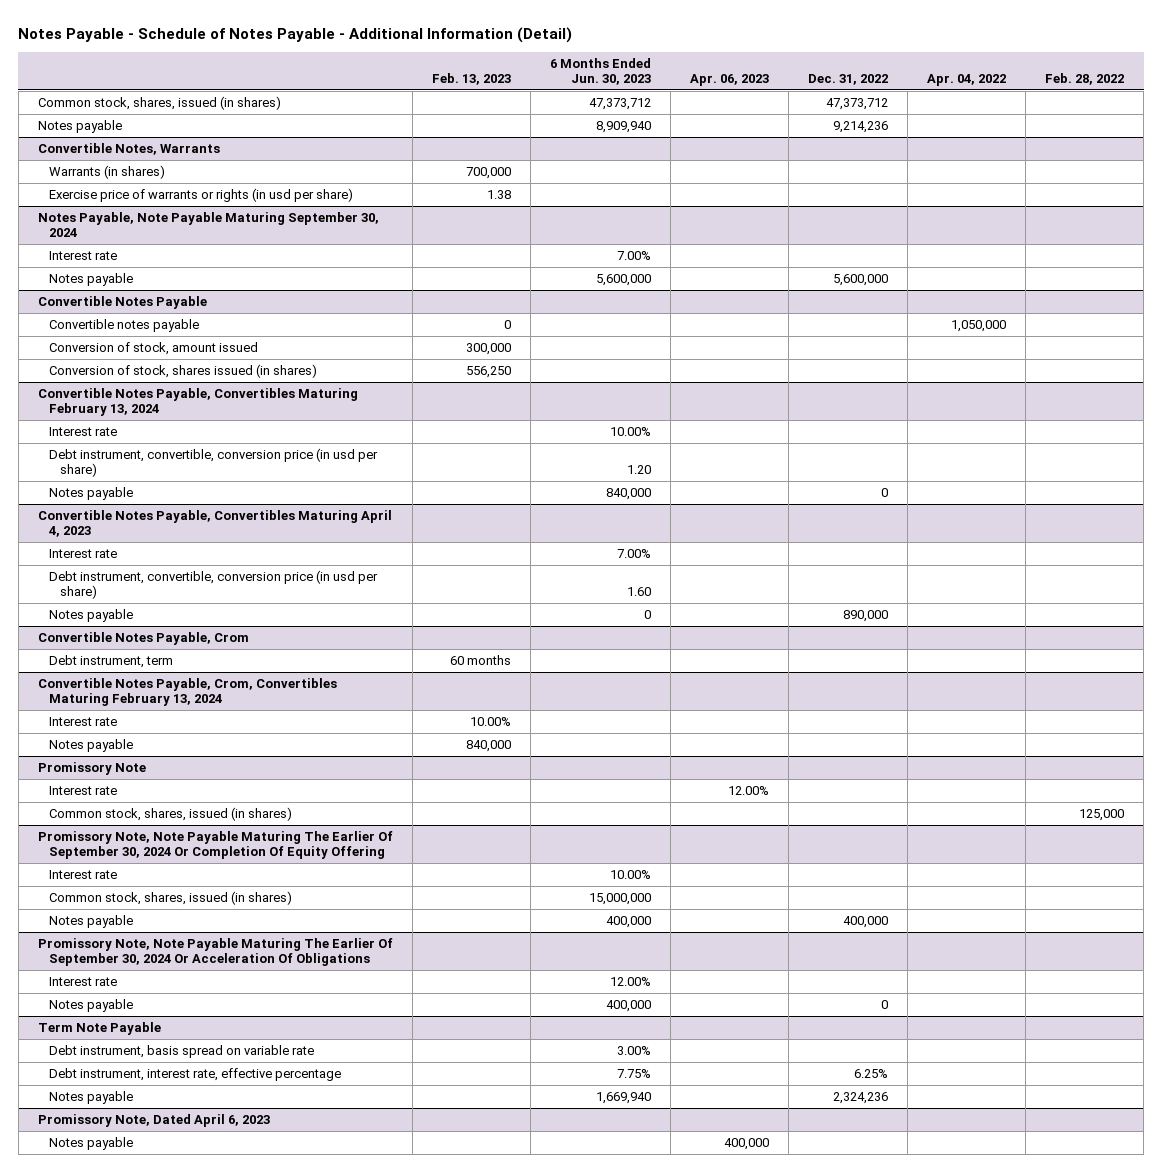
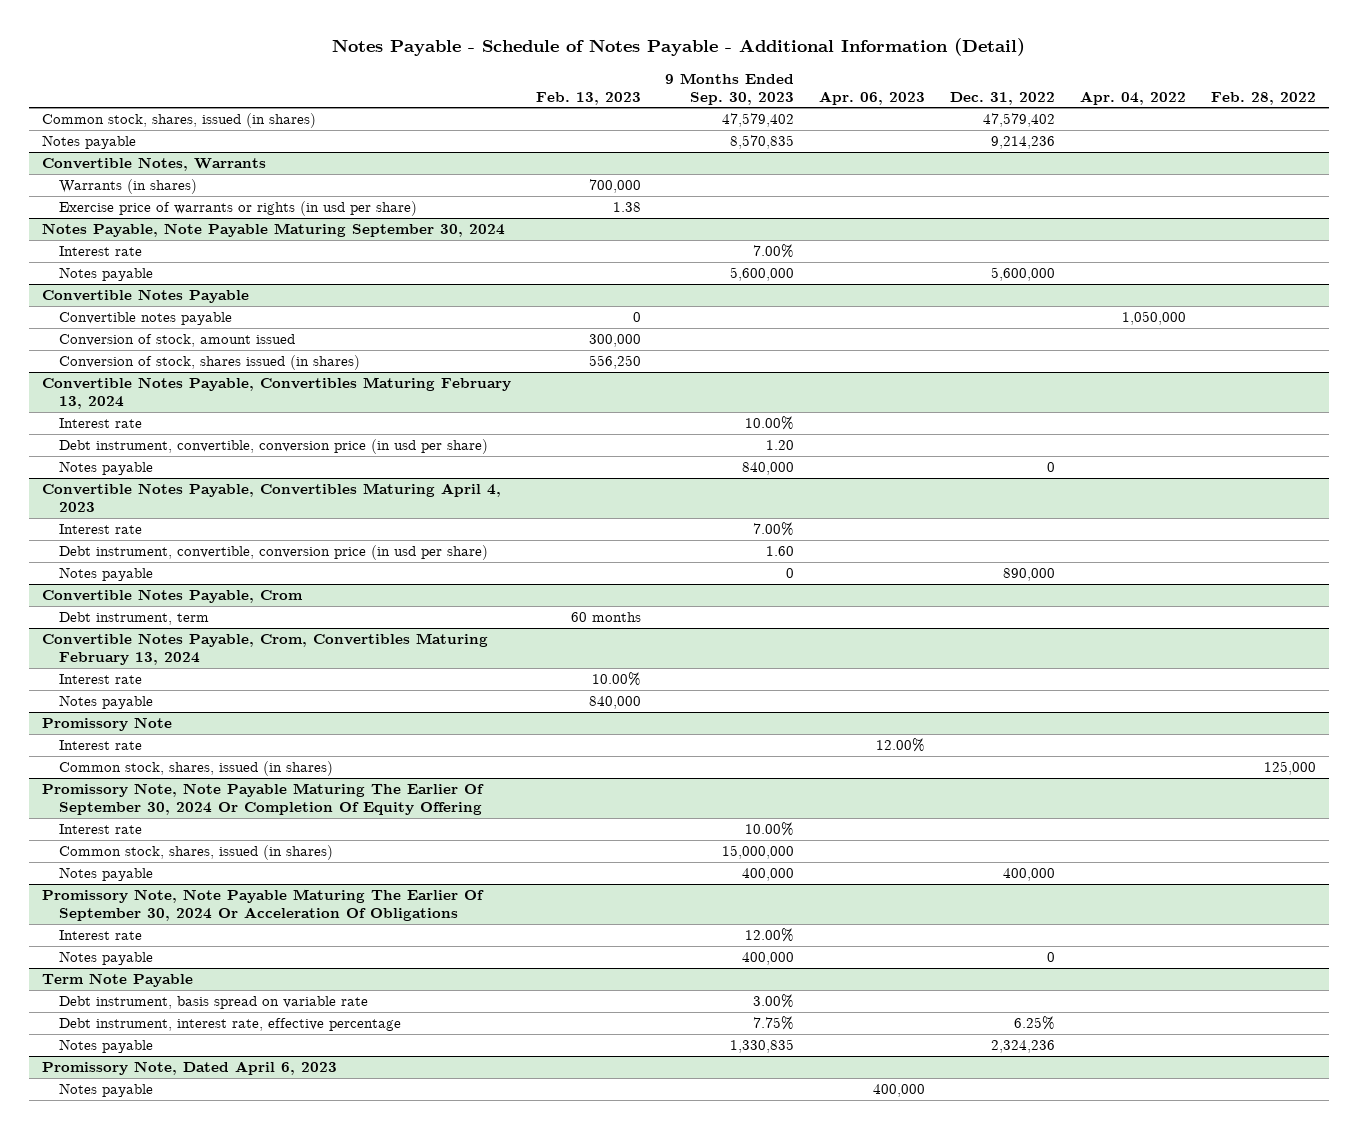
[549,57,651,86] 6 Months Ended Jun. 30, 2023 -> none
none -> [665,72,795,105] 9 Months Ended Sep. 30, 2023
[825,98,888,111] 47,373,712 -> [983,113,1056,128] 47,579,402

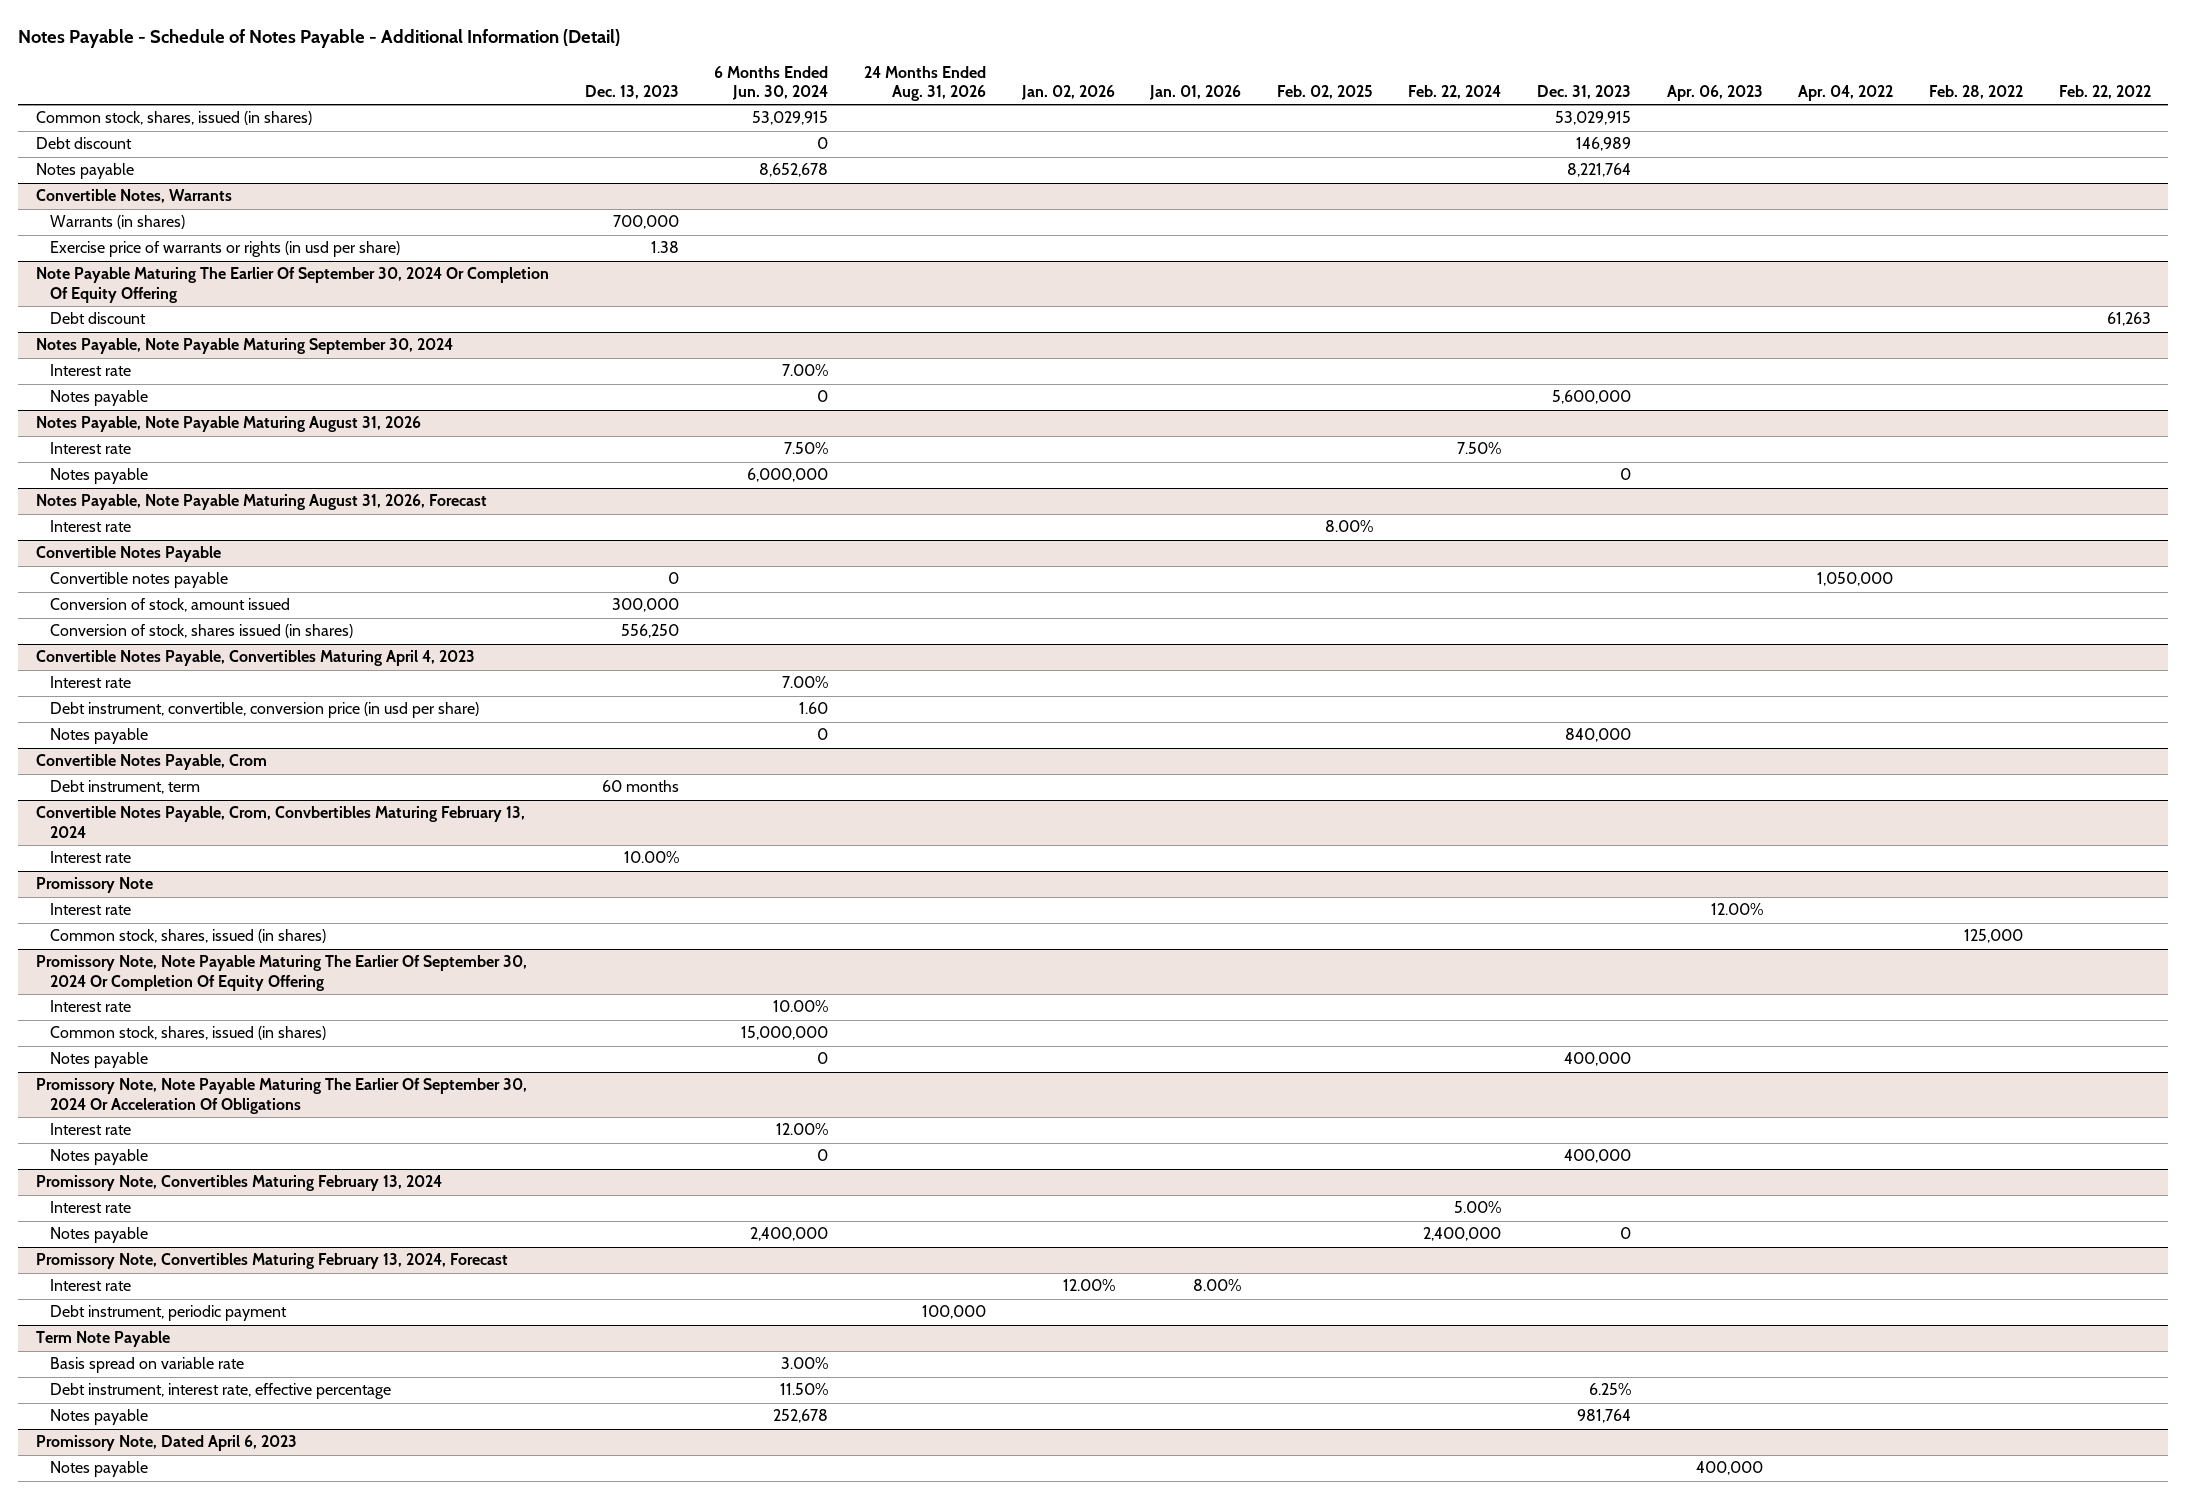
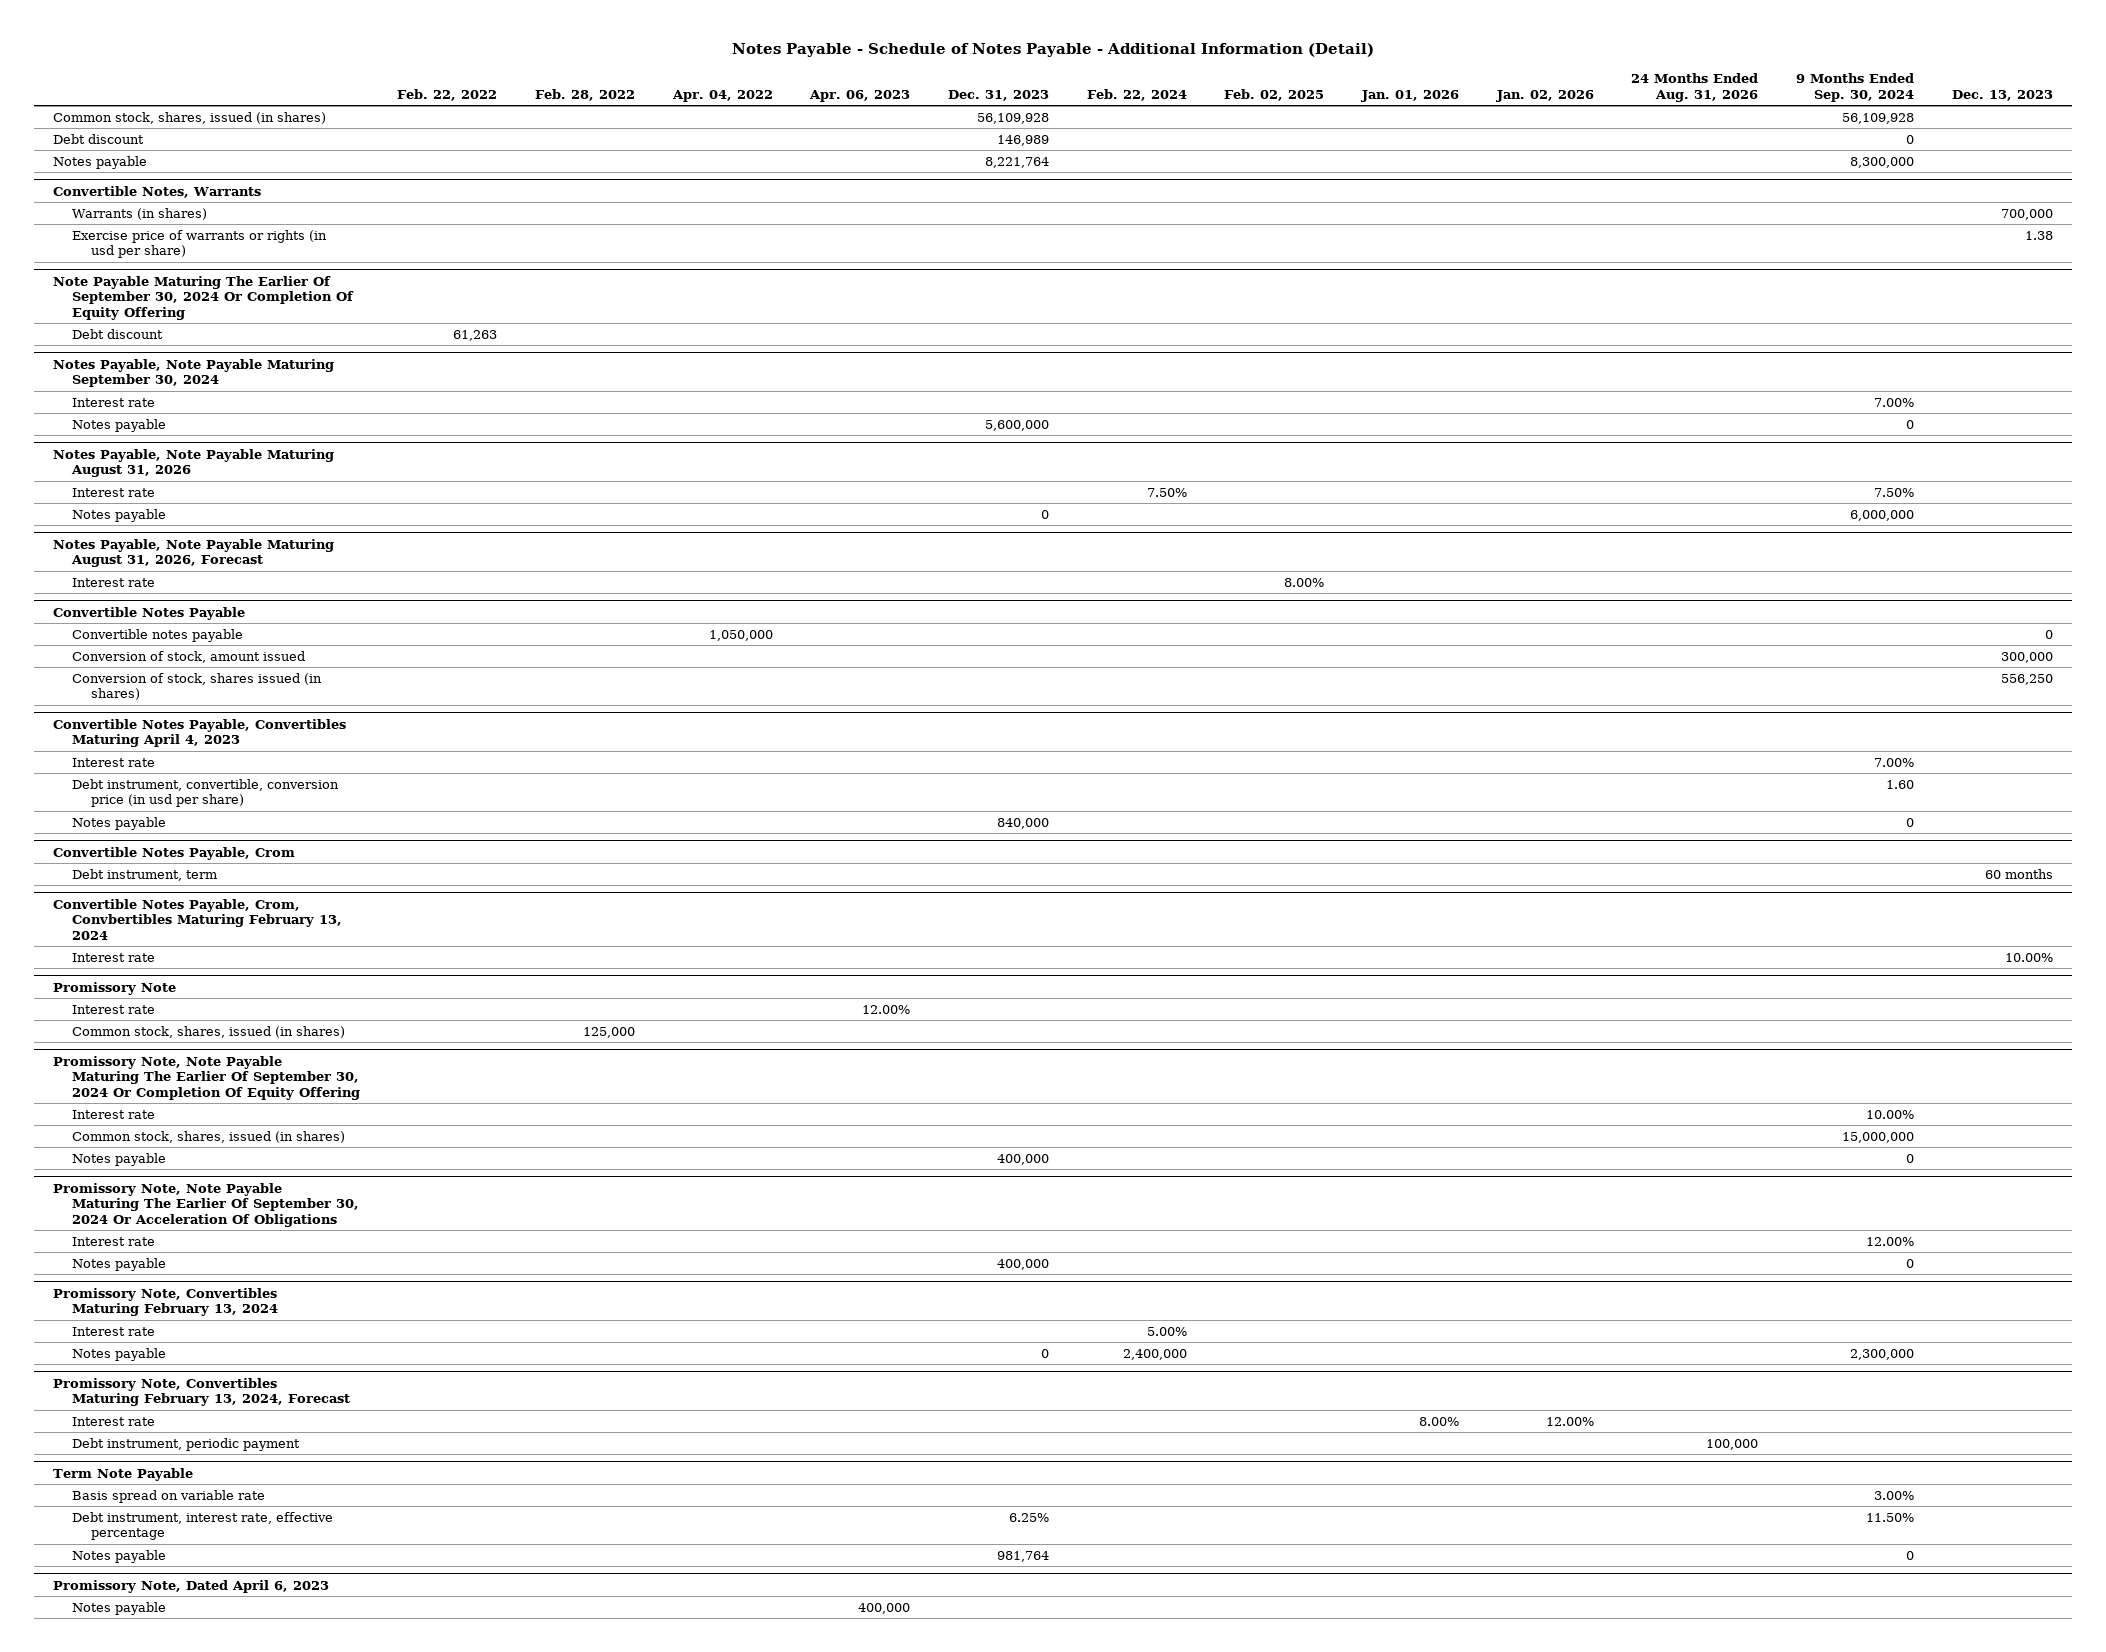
[714,65,829,101] 6 Months Ended Jun. 30, 2024 -> none
none -> [1796,73,1915,102] 9 Months Ended Sep. 30, 2024
[1555,111,1632,126] 53,029,915 -> [977,112,1050,124] 56,109,928

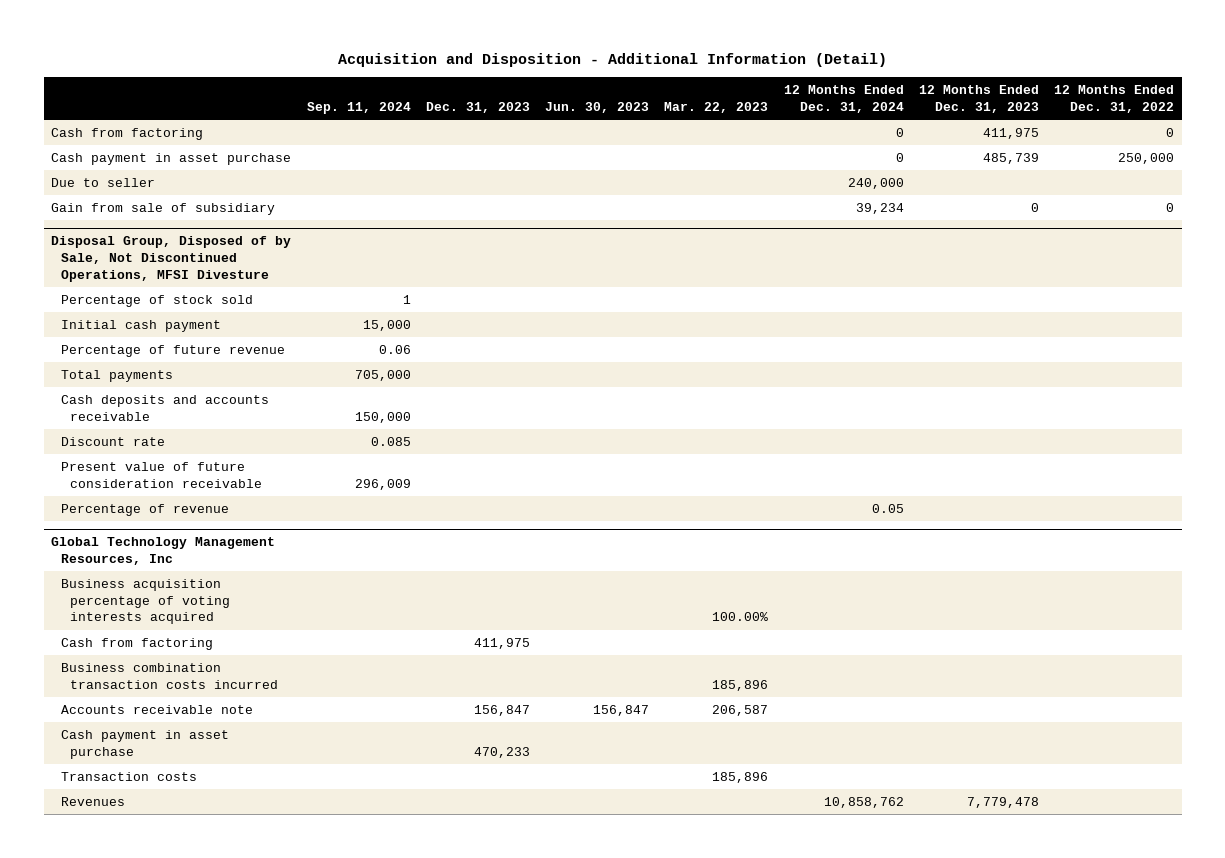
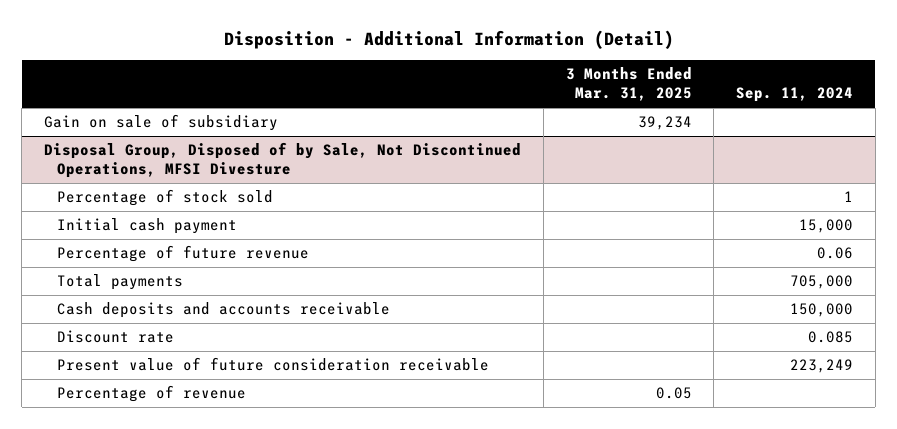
[337,53,887,68] Acquisition and Disposition - Additional Information (Detail) -> [223,29,674,49] Disposition - Additional Information (Detail)
[425,101,530,113] Dec. 31, 2023 -> none
[545,101,650,113] Jun. 30, 2023 -> none
[664,101,769,113] Mar. 22, 2023 -> none
[783,85,904,113] 12 Months Ended Dec. 31, 2024 -> none
[918,85,1039,113] 12 Months Ended Dec. 31, 2023 -> none
[1054,85,1175,113] 12 Months Ended Dec. 31, 2022 -> none
none -> [565,67,692,102] 3 Months Ended Mar. 31, 2025
[51,128,204,141] Cash from factoring -> none
[51,153,292,166] Cash payment in asset purchase -> none
[51,178,156,188] Due to seller -> none
[51,203,276,216] Gain from sale of subsidiary -> [43,114,278,132] Gain on sale of subsidiary
[354,478,411,490] 296,009 -> [790,359,854,374] 223,249
[51,537,276,565] Global Technology Management Resources, Inc -> none
[60,579,230,625] Business acquisition percentage of voting interests acquired -> none
[60,638,213,651] Cash from factoring -> none
[60,663,278,689] Business combination transaction costs incurred -> none
[60,705,253,715] Accounts receivable note -> none
[60,730,229,759] Cash payment in asset purchase -> none
[60,772,197,782] Transaction costs -> none
[60,797,125,807] Revenues -> none

